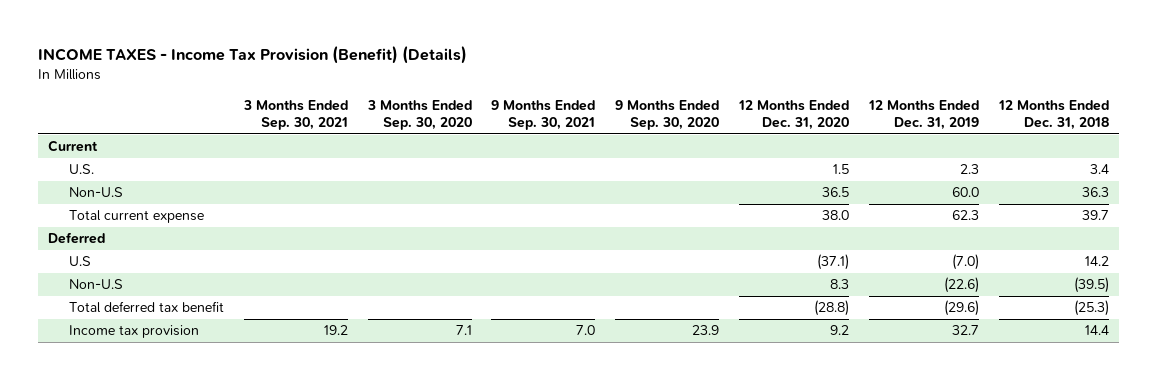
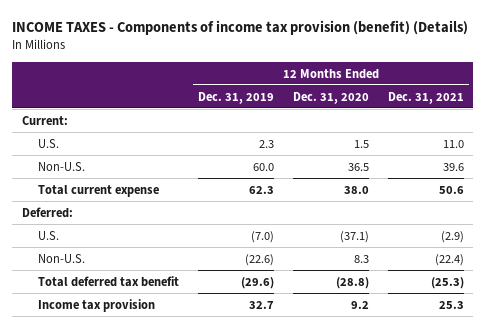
[38,46,468,65] INCOME TAXES - Income Tax Provision (Benefit) (Details) -> [12,20,469,36] INCOME TAXES - Components of income tax provision (benefit) (Details)
[242,99,348,130] 3 Months Ended Sep. 30, 2021 -> none
[366,99,472,130] 3 Months Ended Sep. 30, 2020 -> none
[491,99,596,130] 9 Months Ended Sep. 30, 2021 -> none
[615,99,720,130] 9 Months Ended Sep. 30, 2020 -> none
[998,99,1110,130] 12 Months Ended Dec. 31, 2018 -> none
none -> [387,91,464,104] Dec. 31, 2021
[48,140,99,153] Current -> [21,115,68,125] Current:
[68,187,123,198] Non-U.S -> [37,161,85,171] Non-U.S.
[48,232,106,245] Deferred -> [21,206,73,218] Deferred:
[68,256,91,267] U.S -> [37,230,59,240] U.S.
[68,279,123,290] Non-U.S -> [37,253,85,263] Non-U.S.

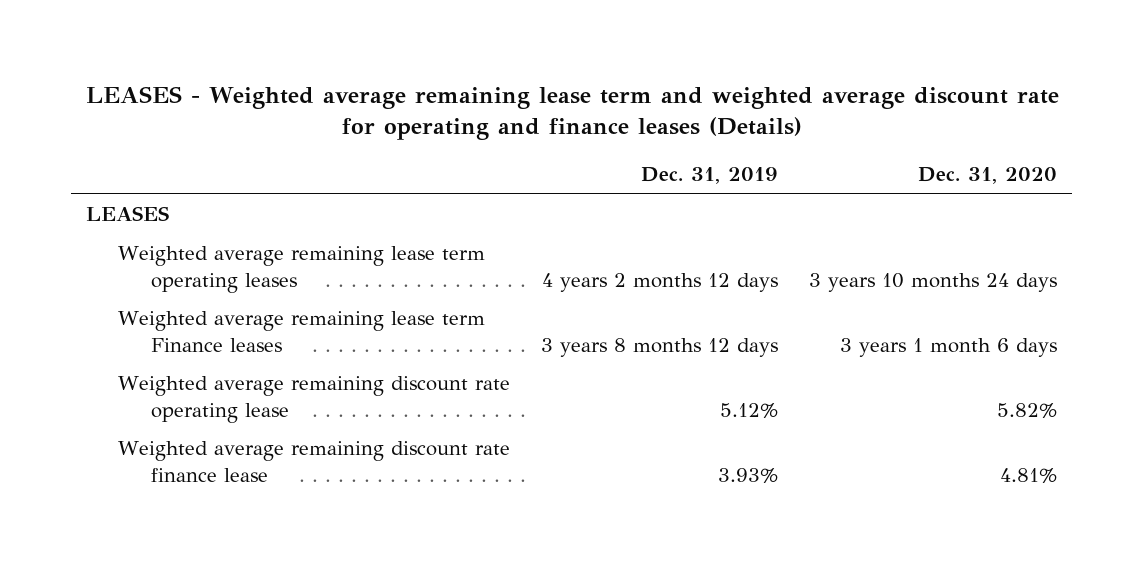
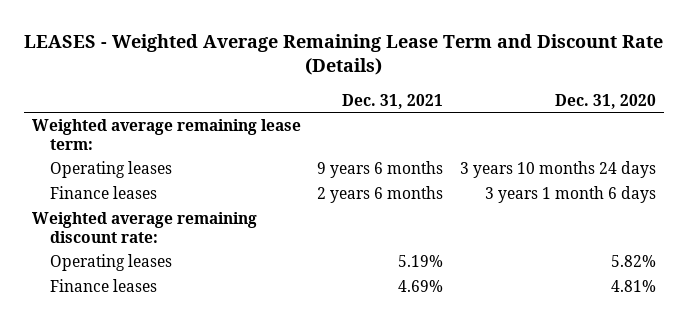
[85,85,1059,141] LEASES - Weighted average remaining lease term and weighted average discount rate for operating and finance leases (Details) -> [23,34,663,76] LEASES - Weighted Average Remaining Lease Term and Discount Rate (Details)
[641,167,779,185] Dec. 31, 2019 -> none
none -> [342,93,444,109] Dec. 31, 2021
[86,206,170,222] LEASES -> none
none -> [31,118,301,150] Weighted average remaining lease term:
[118,246,486,293] Weighted average remaining lease term operating leases -> [49,160,172,178] Operating leases
[118,311,486,352] Weighted average remaining lease term Finance leases -> [49,185,157,199] Finance leases
none -> [31,211,257,243] Weighted average remaining discount rate:
[118,376,511,423] Weighted average remaining discount rate operating lease -> [49,253,172,271] Operating leases
[118,441,511,482] Weighted average remaining discount rate finance lease -> [49,278,157,292] Finance leases

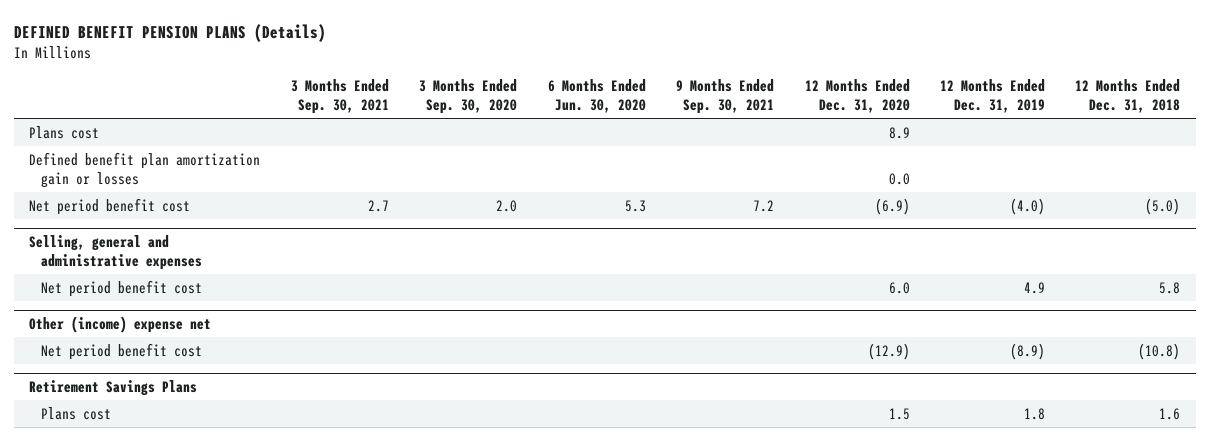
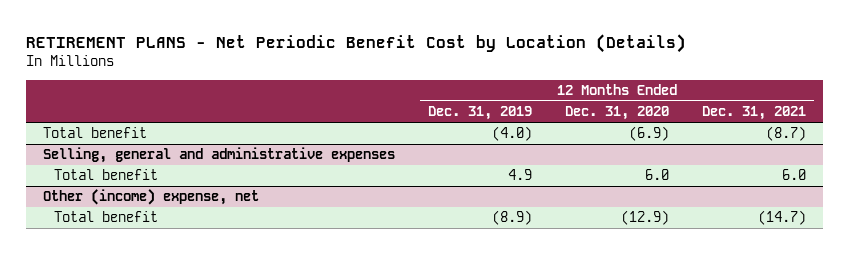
[14,23,327,42] DEFINED BENEFIT PENSION PLANS (Details) -> [26,33,687,53] RETIREMENT PLANS - Net Periodic Benefit Cost by Location (Details)
[290,79,389,115] 3 Months Ended Sep. 30, 2021 -> none
[419,79,518,115] 3 Months Ended Sep. 30, 2020 -> none
[547,79,646,114] 6 Months Ended Jun. 30, 2020 -> none
[676,79,775,115] 9 Months Ended Sep. 30, 2021 -> none
[1075,79,1181,114] 12 Months Ended Dec. 31, 2018 -> none
none -> [702,106,807,121] Dec. 31, 2021
[29,125,100,139] Plans cost -> none
[29,151,261,188] Defined benefit plan amortization gain or losses -> none
[29,197,191,215] Net period benefit cost -> [42,127,147,139] Total benefit
[29,380,198,397] Retirement Savings Plans -> none
[41,406,112,420] Plans cost -> none
[41,279,203,297] Net period benefit cost -> [54,169,159,181] Total benefit
[29,316,212,334] Other (income) expense net -> [42,189,259,206] Other (income) expense, net
[41,342,203,360] Net period benefit cost -> [54,211,159,223] Total benefit

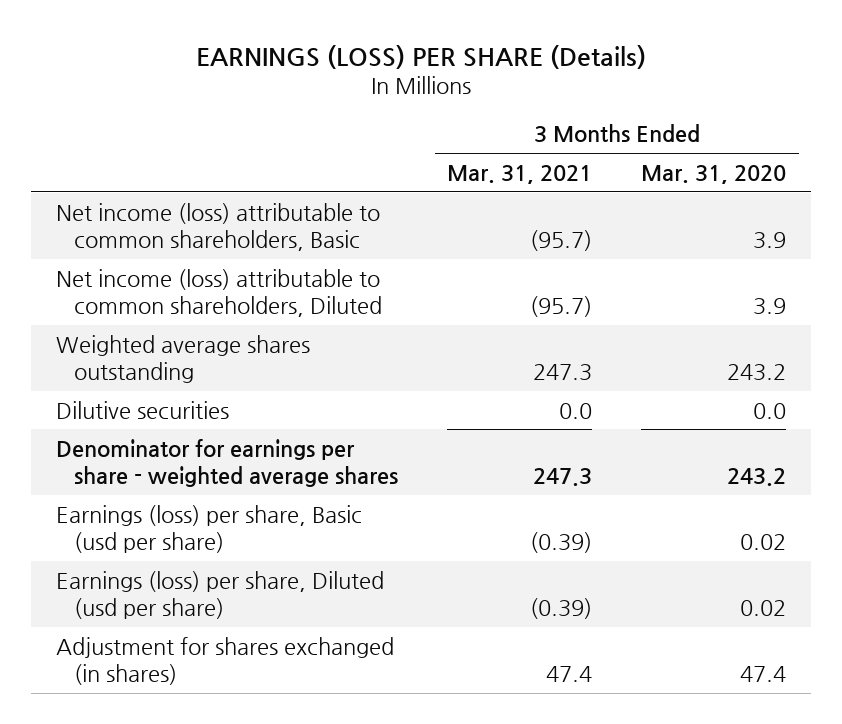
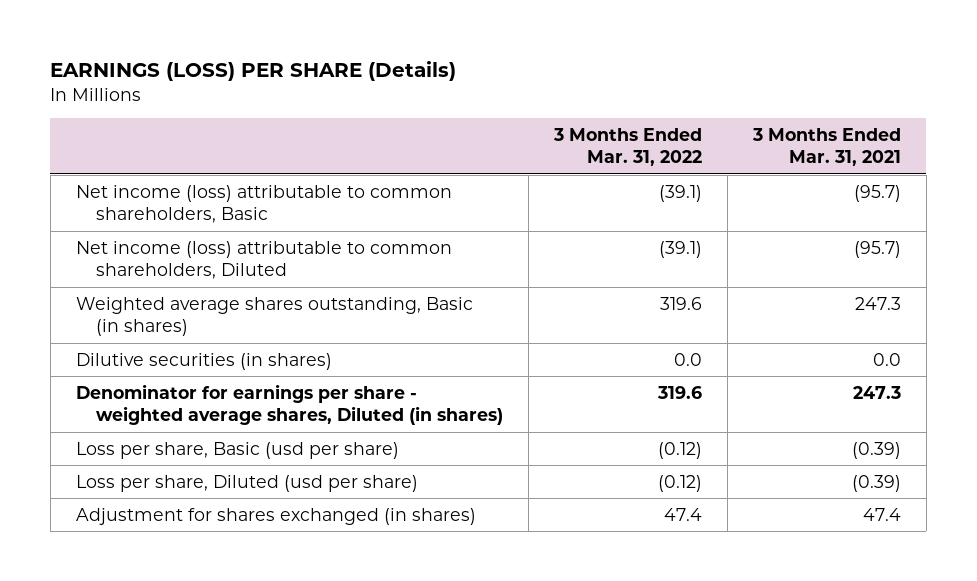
[641,164,787,184] Mar. 31, 2020 -> none
none -> [553,127,703,167] 3 Months Ended Mar. 31, 2022
[56,334,311,384] Weighted average shares outstanding -> [75,296,473,337] Weighted average shares outstanding, Basic (in shares)
[56,400,230,419] Dilutive securities -> [75,352,332,370] Dilutive securities (in shares)
[56,438,398,488] Denominator for earnings per share - weighted average shares -> [75,383,504,426] Denominator for earnings per share - weighted average shares, Diluted (in shares)
[56,504,363,554] Earnings (loss) per share, Basic (usd per share) -> [75,441,399,459] Loss per share, Basic (usd per share)
[56,570,385,620] Earnings (loss) per share, Diluted (usd per share) -> [75,474,418,492] Loss per share, Diluted (usd per share)

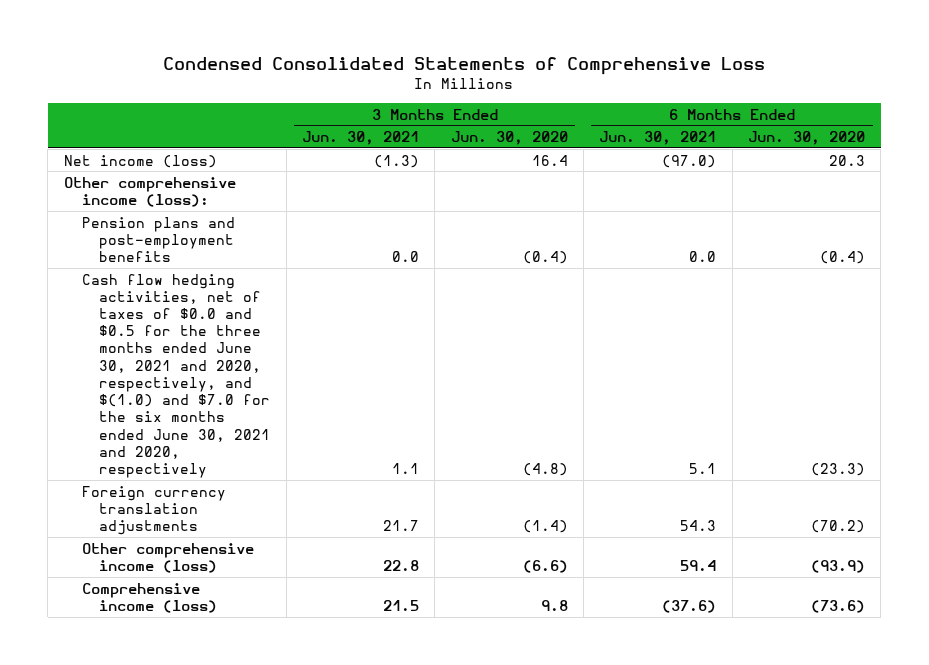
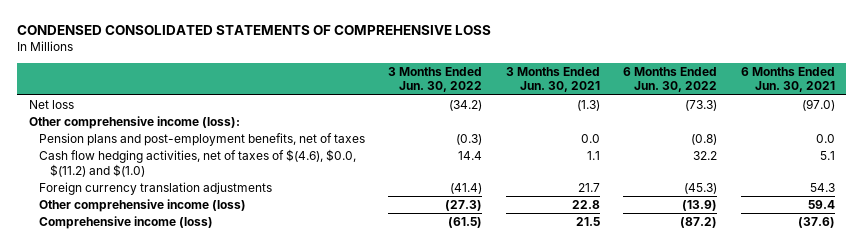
[163,57,766,76] Condensed Consolidated Statements of Comprehensive Loss -> [16,25,491,36] CONDENSED CONSOLIDATED STATEMENTS OF COMPREHENSIVE LOSS
[450,131,568,146] Jun. 30, 2020 -> none
[747,131,865,146] Jun. 30, 2020 -> none
none -> [388,66,483,93] 3 Months Ended Jun. 30, 2022
none -> [623,66,718,93] 6 Months Ended Jun. 30, 2022
[63,154,217,168] Net income (loss) -> [28,100,74,110] Net loss
[81,216,235,263] Pension plans and post-employment benefits -> [39,133,366,147] Pension plans and post-employment benefits, net of taxes
[81,273,271,479] Cash flow hedging activities, net of taxes of $0.0 and $0.5 for the three months ended June 30, 2021 and 2020, respectively, and $(1.0) and $7.0 for the six months ended June 30, 2021 and 2020, respectively -> [39,149,357,177] Cash flow hedging activities, net of taxes of $(4.6), $0.0, $(11.2) and $(1.0)

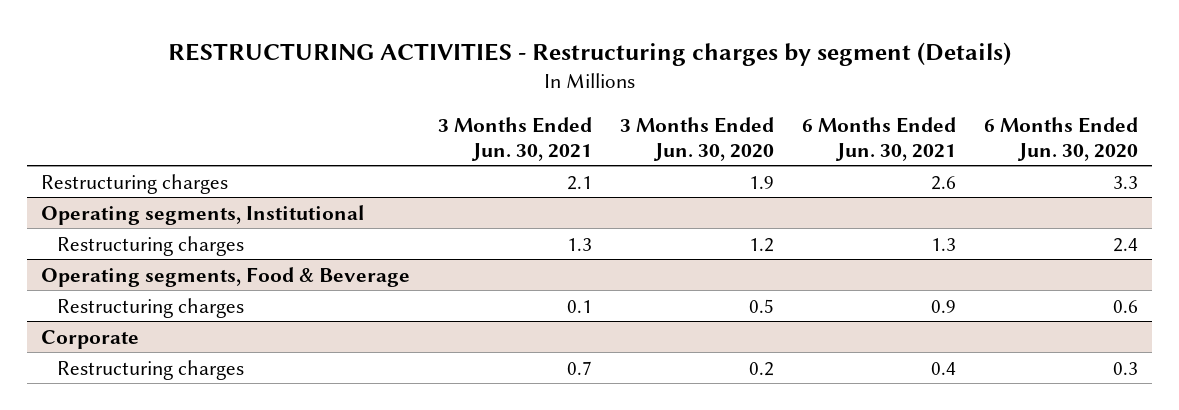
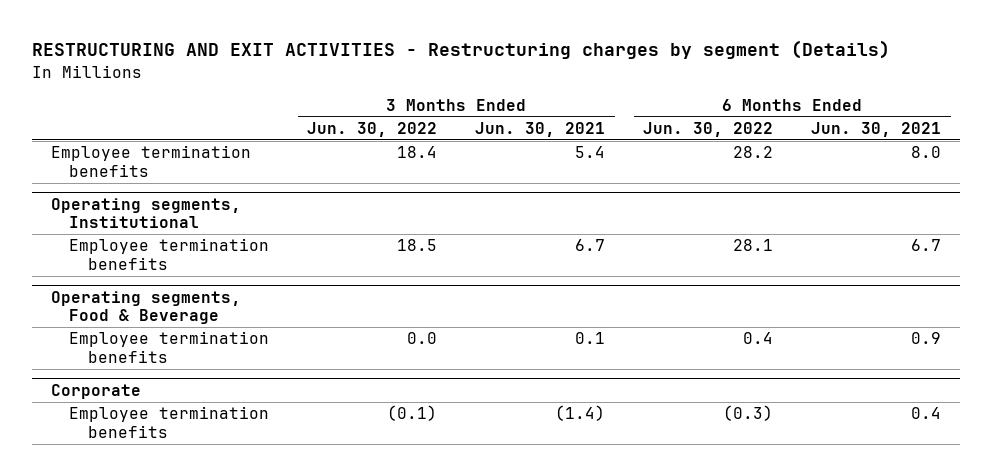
[167,41,1011,66] RESTRUCTURING ACTIVITIES - Restructuring charges by segment (Details) -> [32,40,891,60] RESTRUCTURING AND EXIT ACTIVITIES - Restructuring charges by segment (Details)
[620,116,775,161] 3 Months Ended Jun. 30, 2020 -> none
[984,116,1139,161] 6 Months Ended Jun. 30, 2020 -> none
none -> [307,121,438,137] Jun. 30, 2022
none -> [643,121,774,137] Jun. 30, 2022
[40,173,228,194] Restructuring charges -> none
none -> [51,145,252,177] Employee termination benefits
[56,235,244,256] Restructuring charges -> none
none -> [69,238,270,270] Employee termination benefits
[56,297,244,318] Restructuring charges -> [69,331,270,363] Employee termination benefits
[56,359,244,380] Restructuring charges -> none
none -> [69,406,270,438] Employee termination benefits

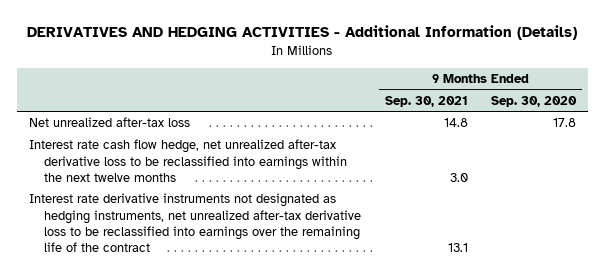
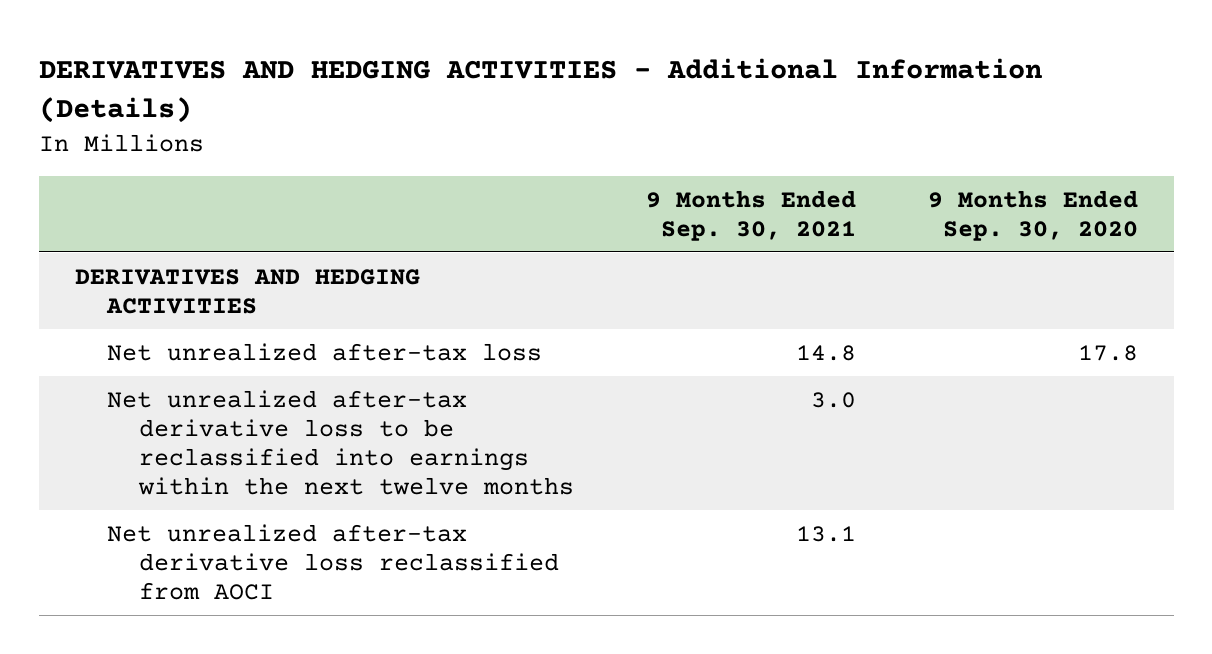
none -> [74,268,420,314] DERIVATIVES AND HEDGING ACTIVITIES
[28,139,348,182] Interest rate cash flow hedge, net unrealized after-tax derivative loss to be reclassified into earnings within the next twelve months -> [106,389,574,496] Net unrealized after-tax derivative loss to be reclassified into earnings within the next twelve months
[28,193,362,253] Interest rate derivative instruments not designated as hedging instruments, net unrealized after-tax derivative loss to be reclassified into earnings over the remaining life of the contract -> [106,523,559,600] Net unrealized after-tax derivative loss reclassified from AOCI

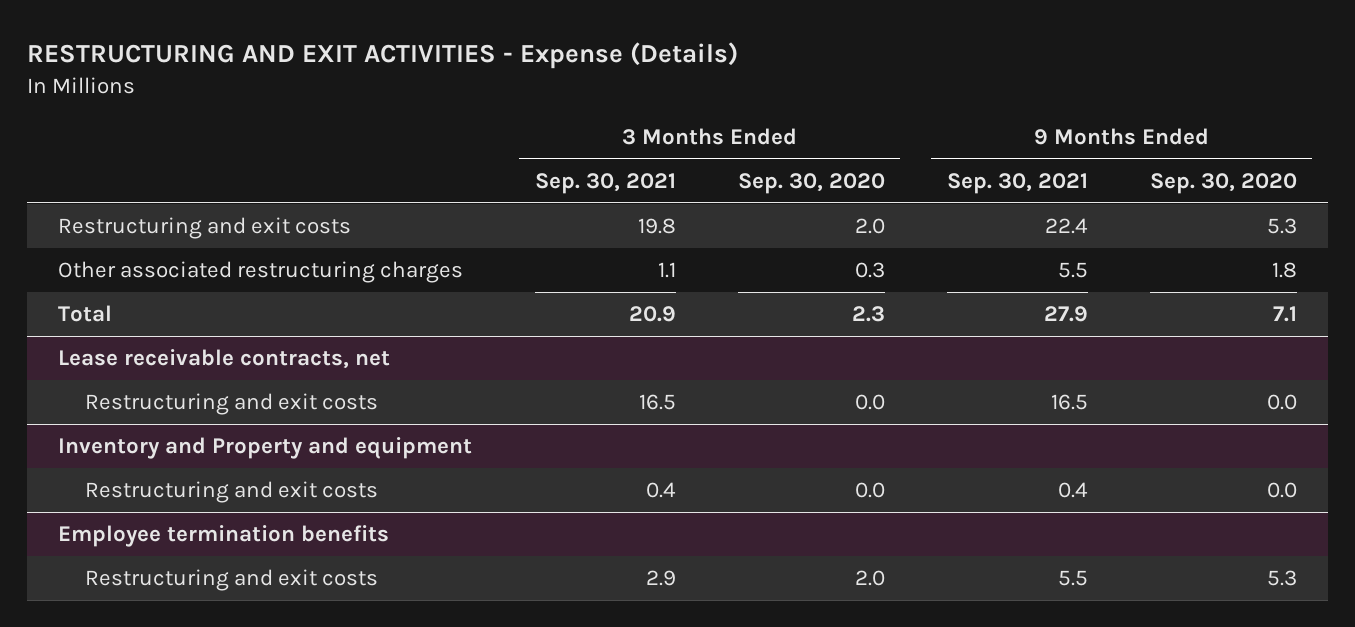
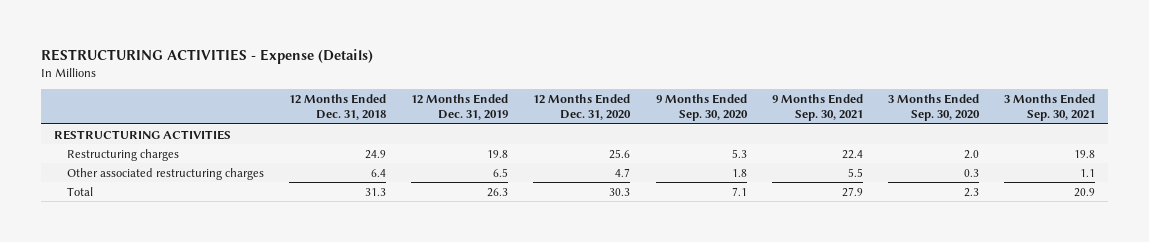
[27,42,739,70] RESTRUCTURING AND EXIT ACTIVITIES - Expense (Details) -> [40,49,373,65] RESTRUCTURING ACTIVITIES - Expense (Details)
none -> [288,93,386,121] 12 Months Ended Dec. 31, 2018
none -> [411,93,509,121] 12 Months Ended Dec. 31, 2019
none -> [533,93,632,121] 12 Months Ended Dec. 31, 2020
none -> [53,129,231,140] RESTRUCTURING ACTIVITIES
[58,217,352,240] Restructuring and exit costs -> [66,148,179,161] Restructuring charges
[58,349,391,370] Lease receivable contracts, net -> none
[84,393,378,416] Restructuring and exit costs -> none
[58,437,473,460] Inventory and Property and equipment -> none
[84,481,378,504] Restructuring and exit costs -> none
[58,525,390,548] Employee termination benefits -> none
[84,569,378,592] Restructuring and exit costs -> none

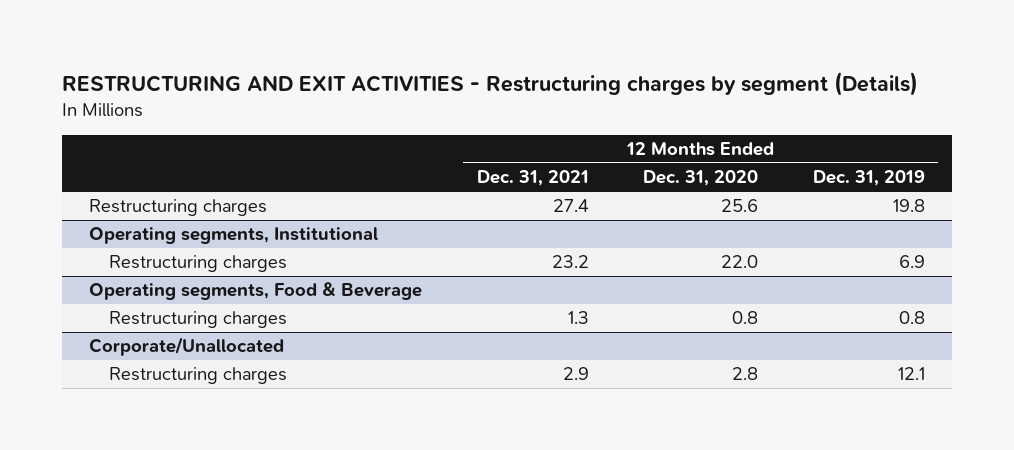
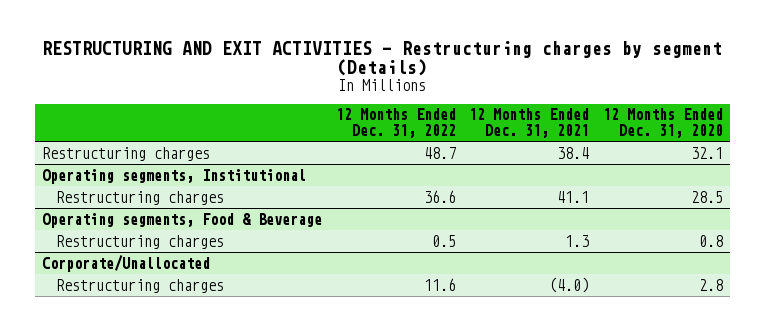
[812,170,925,187] Dec. 31, 2019 -> none
none -> [335,108,456,139] 12 Months Ended Dec. 31, 2022
[552,199,589,213] 27.4 -> [557,146,590,159] 38.4
[721,199,759,213] 25.6 -> [690,146,723,159] 32.1
[551,255,589,269] 23.2 -> [557,190,590,203] 41.1
[721,255,759,269] 22.0 -> [690,190,723,203] 28.5
[562,367,589,381] 2.9 -> [549,276,590,293] (4.0)

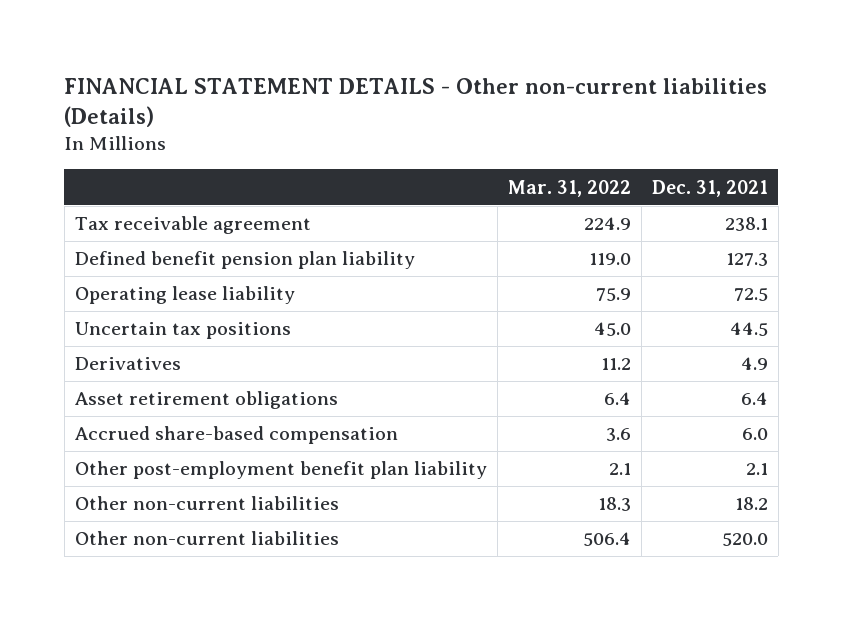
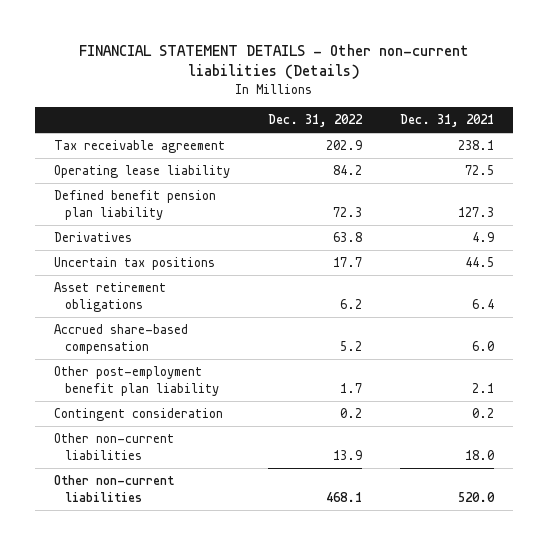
[507,179,631,197] Mar. 31, 2022 -> none
none -> [267,114,363,128] Dec. 31, 2022
[74,251,415,270] Defined benefit pension plan liability -> [53,190,216,221] Defined benefit pension plan liability
[74,322,291,340] Uncertain tax positions -> [53,257,215,271] Uncertain tax positions
none -> [53,408,223,422] Contingent consideration
[734,497,768,511] 18.2 -> [464,450,494,461] 18.0

